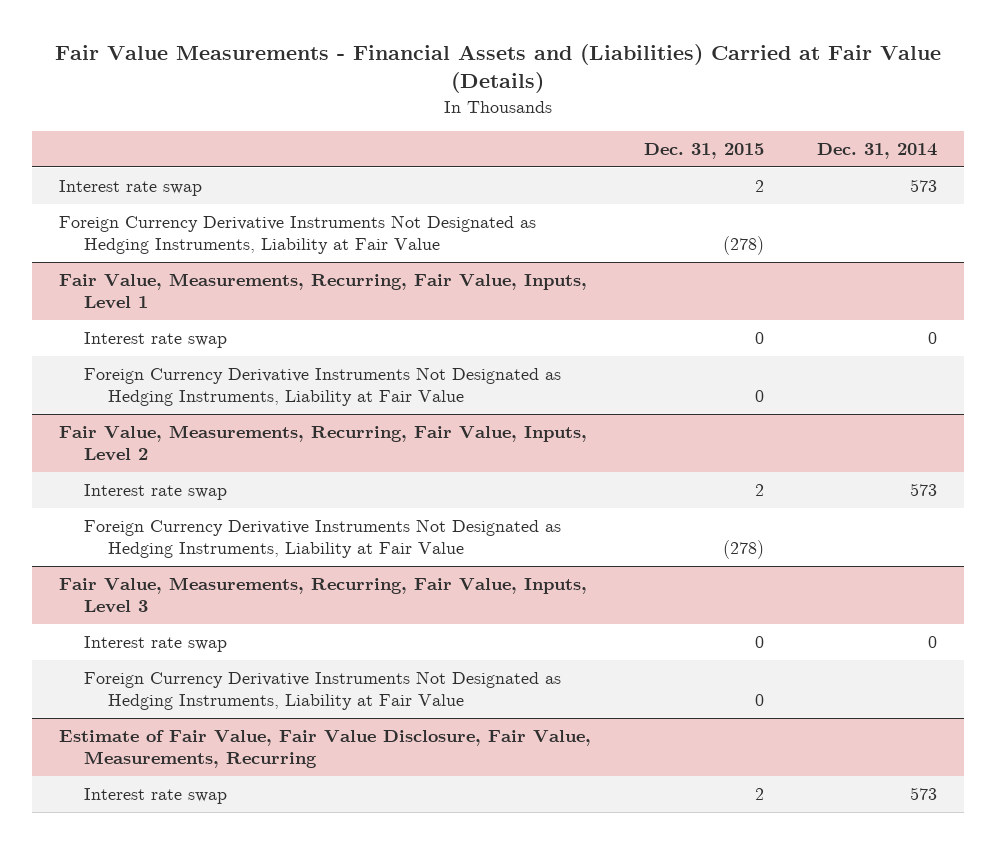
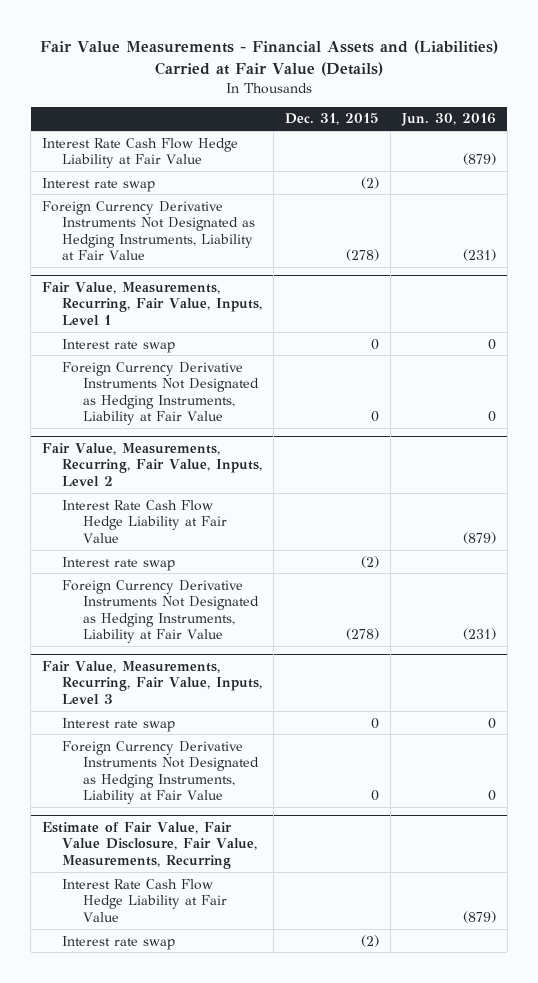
[817,142,938,159] Dec. 31, 2014 -> none
none -> [401,113,497,127] Jun. 30, 2016
none -> [41,137,238,169] Interest Rate Cash Flow Hedge Liability at Fair Value
[755,180,765,193] 2 -> [361,176,380,189] (2)
none -> [62,499,227,543] Interest Rate Cash Flow Hedge Liability at Fair Value
[755,484,765,497] 2 -> [361,555,380,568] (2)
none -> [62,878,227,922] Interest Rate Cash Flow Hedge Liability at Fair Value
[755,788,765,801] 2 -> [361,934,380,947] (2)

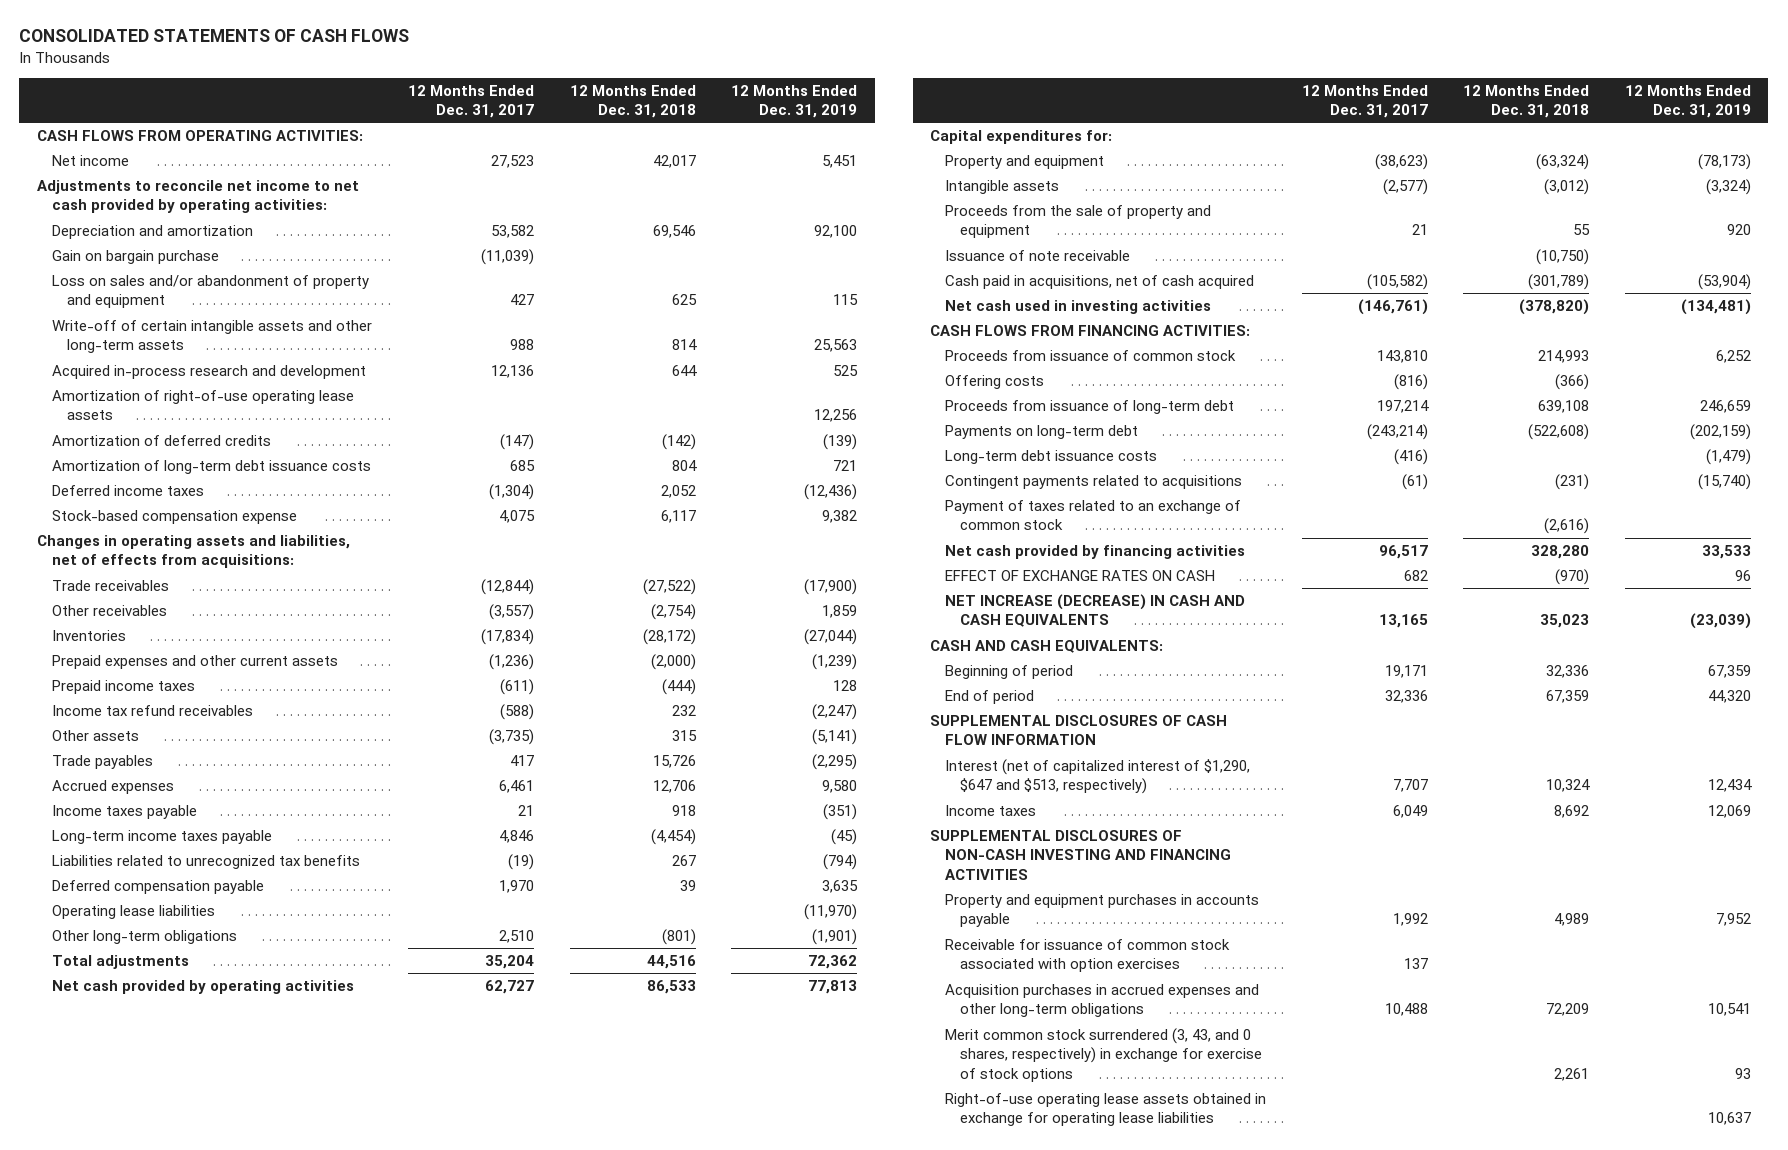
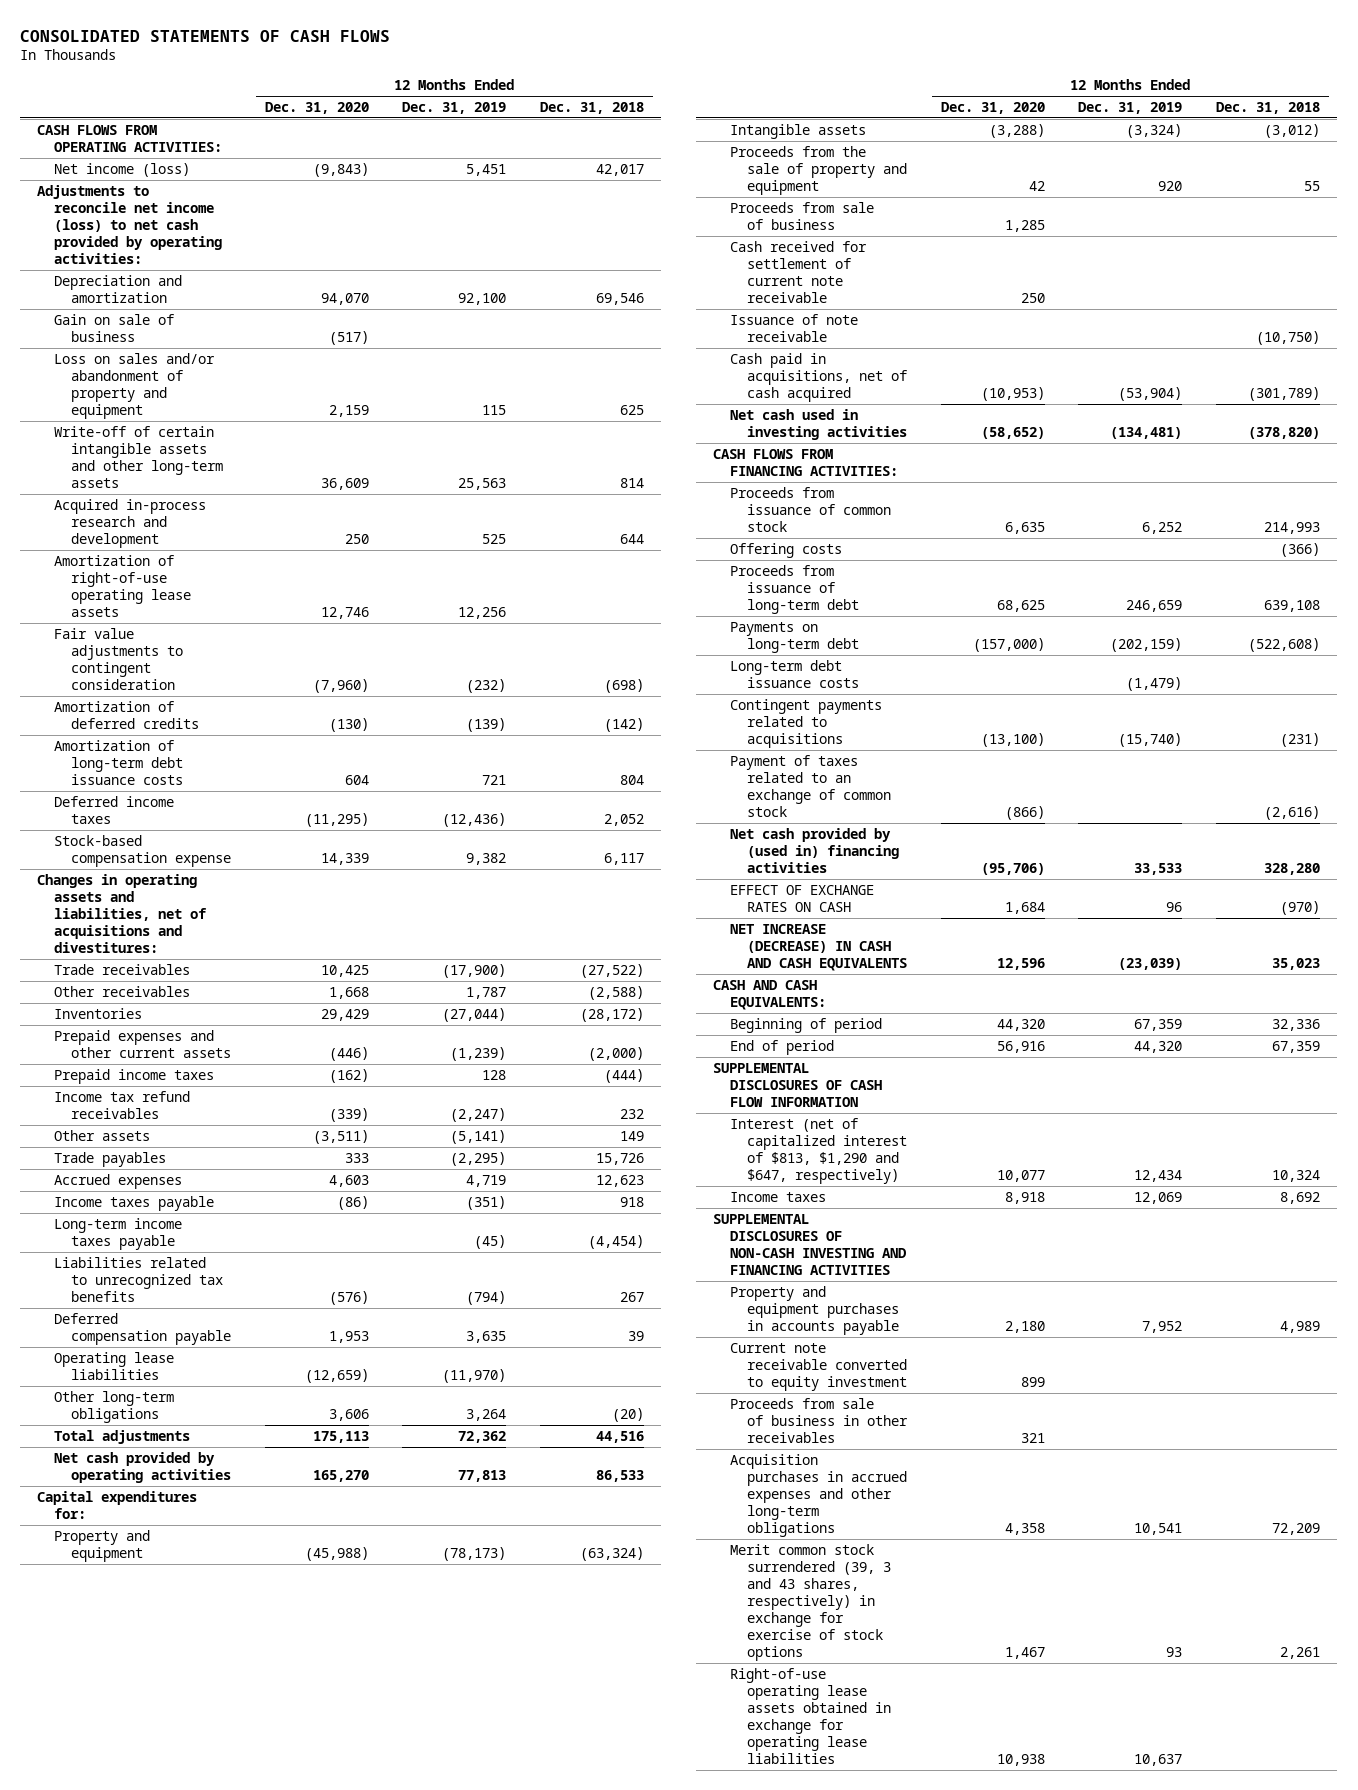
[408,84,535,119] 12 Months Ended Dec. 31, 2017 -> none
none -> [264,102,369,115] Dec. 31, 2020
[51,154,129,166] Net income -> [53,162,190,177] Net income (loss)
[36,179,359,214] Adjustments to reconcile net income to net cash provided by operating activities: -> [37,184,222,265] Adjustments to reconcile net income (loss) to net cash provided by operating activities:
[51,249,219,264] Gain on bargain purchase -> none
none -> [53,313,174,342] Gain on sale of business
none -> [53,627,183,691] Fair value adjustments to contingent consideration
[36,534,350,569] Changes in operating assets and liabilities, net of effects from acquisitions: -> [37,873,207,954] Changes in operating assets and liabilities, net of acquisitions and divestitures:
[650,603,696,620] (2,754) -> [588,985,645,1000] (2,588)
[822,604,858,618] 1,859 -> [466,986,507,999] 1,787
[671,729,697,741] 315 -> [620,1130,645,1141] 149
[652,779,696,793] 12,706 -> [596,1174,645,1187] 12,623
[822,779,858,793] 9,580 -> [466,1174,507,1187] 4,719
[661,928,696,945] (801) -> [612,1407,645,1422] (20)
[812,928,858,945] (1,901) -> [466,1408,507,1421] 3,264
none -> [729,201,874,230] Proceeds from sale of business
none -> [729,240,867,304] Cash received for settlement of current note receivable
[945,544,1246,559] Net cash provided by financing activities -> [729,827,899,873] Net cash provided by (used in) financing activities
[945,758,1251,795] Interest (net of capitalized interest of $1,290, $647 and $513, respectively) -> [729,1117,907,1185] Interest (net of capitalized interest of $813, $1,290 and $647, respectively)
[945,938,1231,973] Receivable for issuance of common stock associated with option exercises -> none
none -> [729,1342,907,1391] Current note receivable converted to equity investment
none -> [729,1397,908,1443] Proceeds from sale of business in other receivables
[945,1027,1263,1082] Merit common stock surrendered (3, 43, and 0 shares, respectively) in exchange for exercise of stock options -> [729,1543,891,1662] Merit common stock surrendered (39, 3 and 43 shares, respectively) in exchange for exercise of stock options

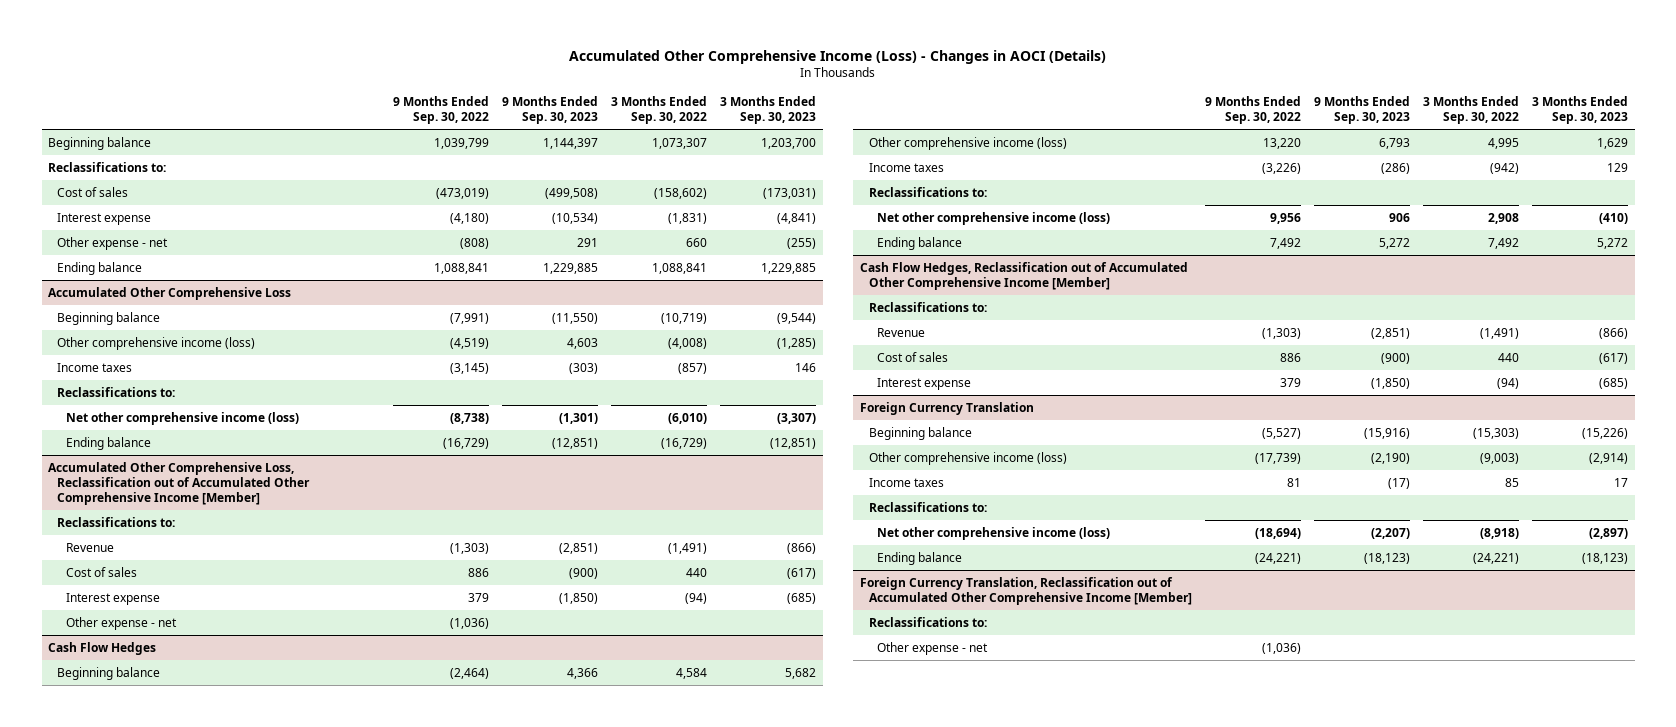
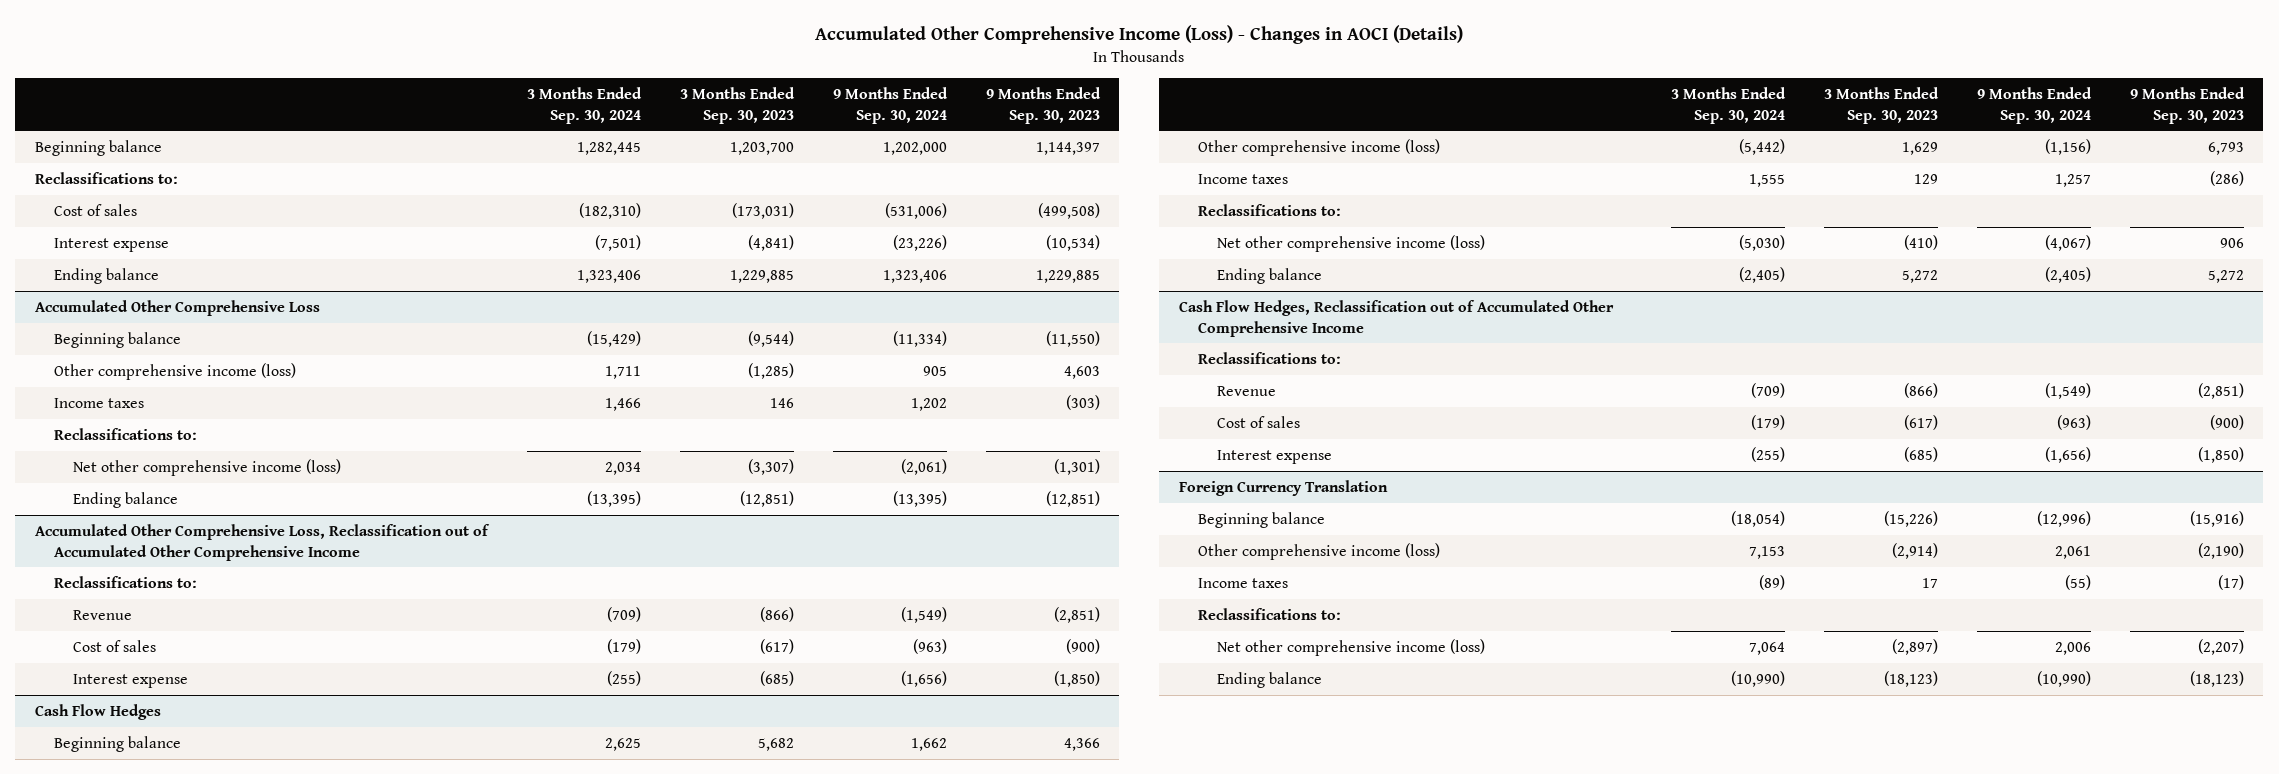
[393,96,490,125] 9 Months Ended Sep. 30, 2022 -> none
[611,96,708,125] 3 Months Ended Sep. 30, 2022 -> none
none -> [526,86,642,124] 3 Months Ended Sep. 30, 2024
none -> [832,86,948,124] 9 Months Ended Sep. 30, 2024
[56,236,168,250] Other expense - net -> none
[48,461,310,506] Accumulated Other Comprehensive Loss, Reclassification out of Accumulated Other Comprehensive Income [Member] -> [34,523,490,561] Accumulated Other Comprehensive Loss, Reclassification out of Accumulated Other Comprehensive Income
[65,616,177,630] Other expense - net -> none
[859,261,1188,290] Cash Flow Hedges, Reclassification out of Accumulated Other Comprehensive Income [Member] -> [1178,299,1614,337] Cash Flow Hedges, Reclassification out of Accumulated Other Comprehensive Income
[859,576,1192,605] Foreign Currency Translation, Reclassification out of Accumulated Other Comprehensive Income [Member] -> none
[868,616,987,627] Reclassifications to: -> none
[877,641,989,655] Other expense - net -> none

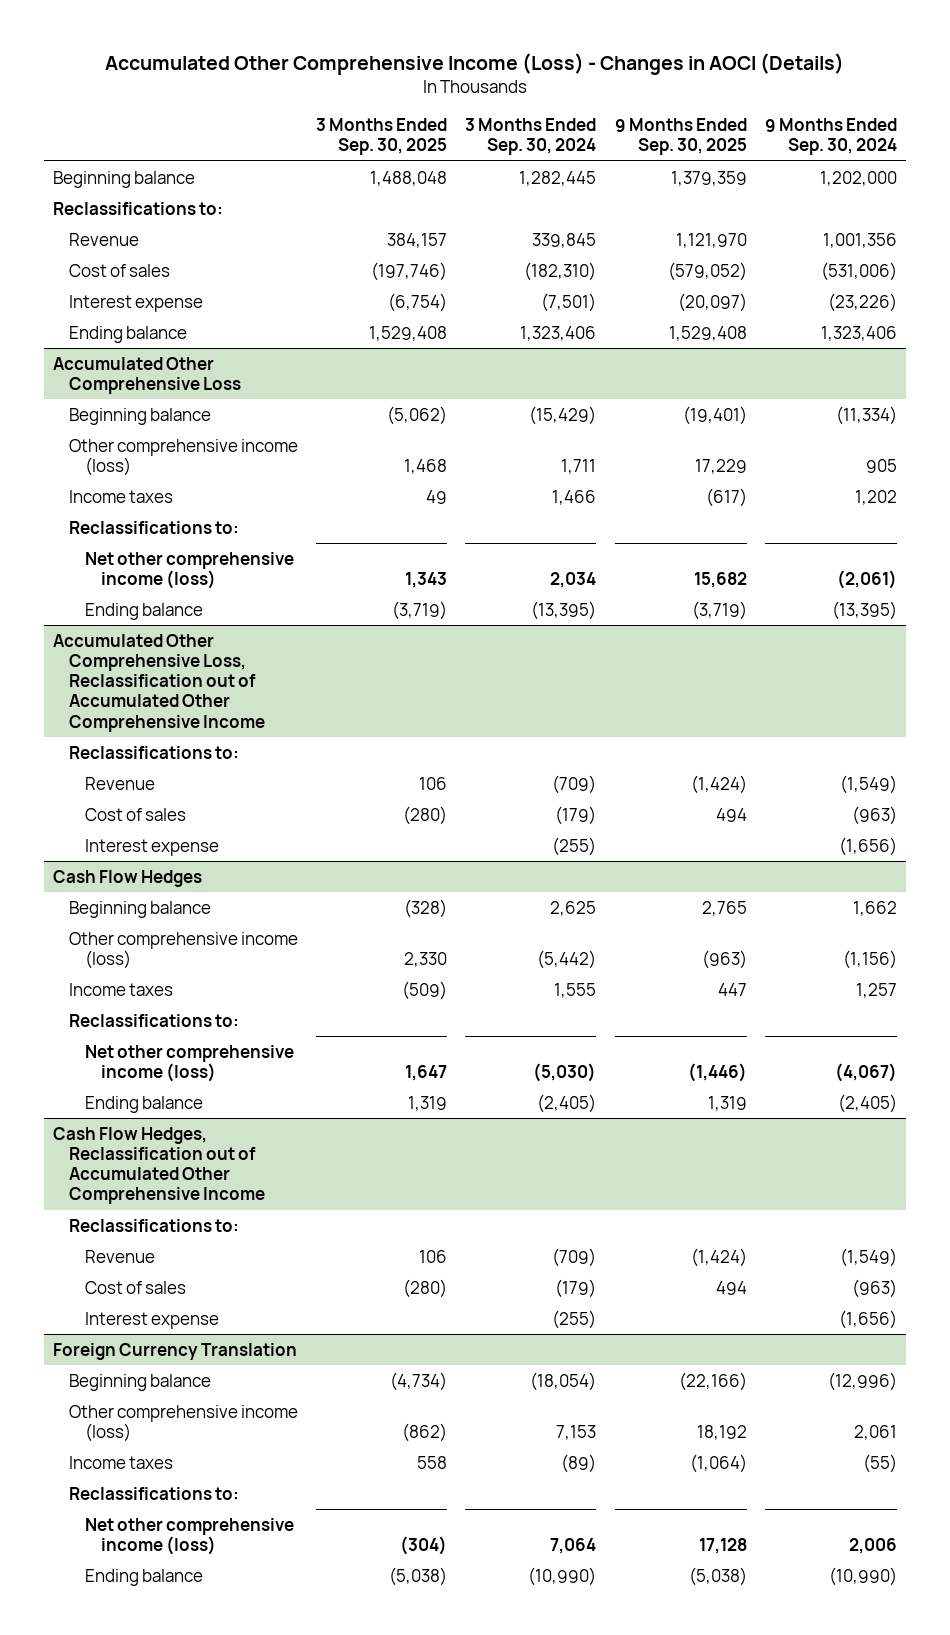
[679,86,795,124] 3 Months Ended Sep. 30, 2023 -> none
[985,86,1101,124] 9 Months Ended Sep. 30, 2023 -> none
none -> [316,118,448,156] 3 Months Ended Sep. 30, 2025
none -> [614,118,747,156] 9 Months Ended Sep. 30, 2025
none -> [69,232,140,246] Revenue

